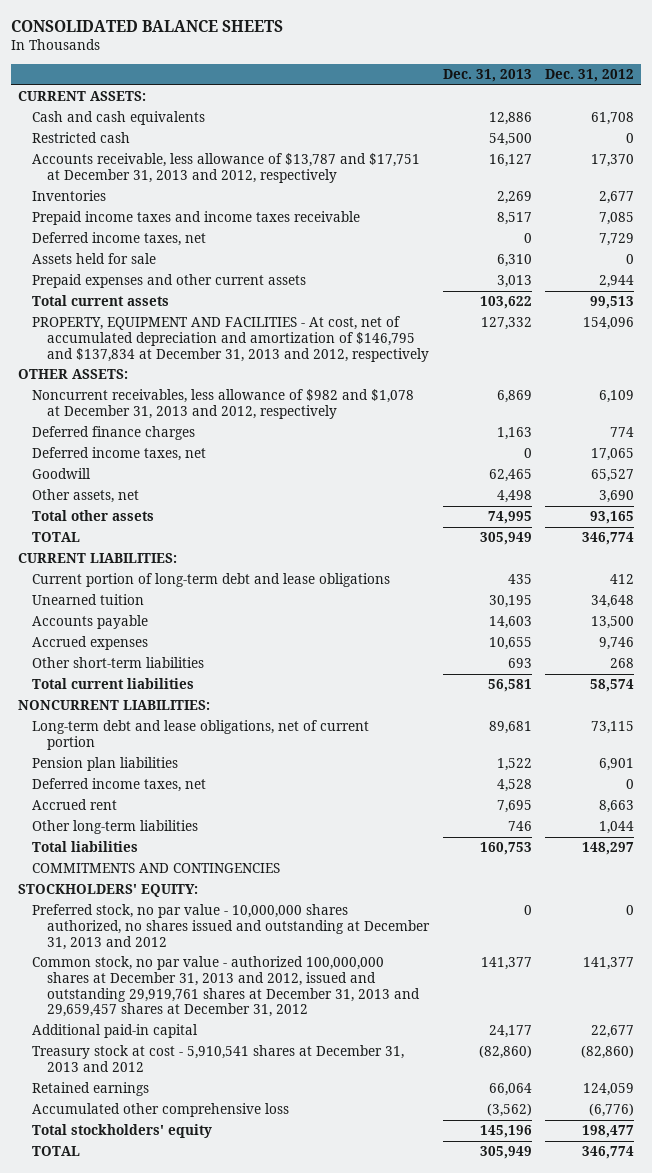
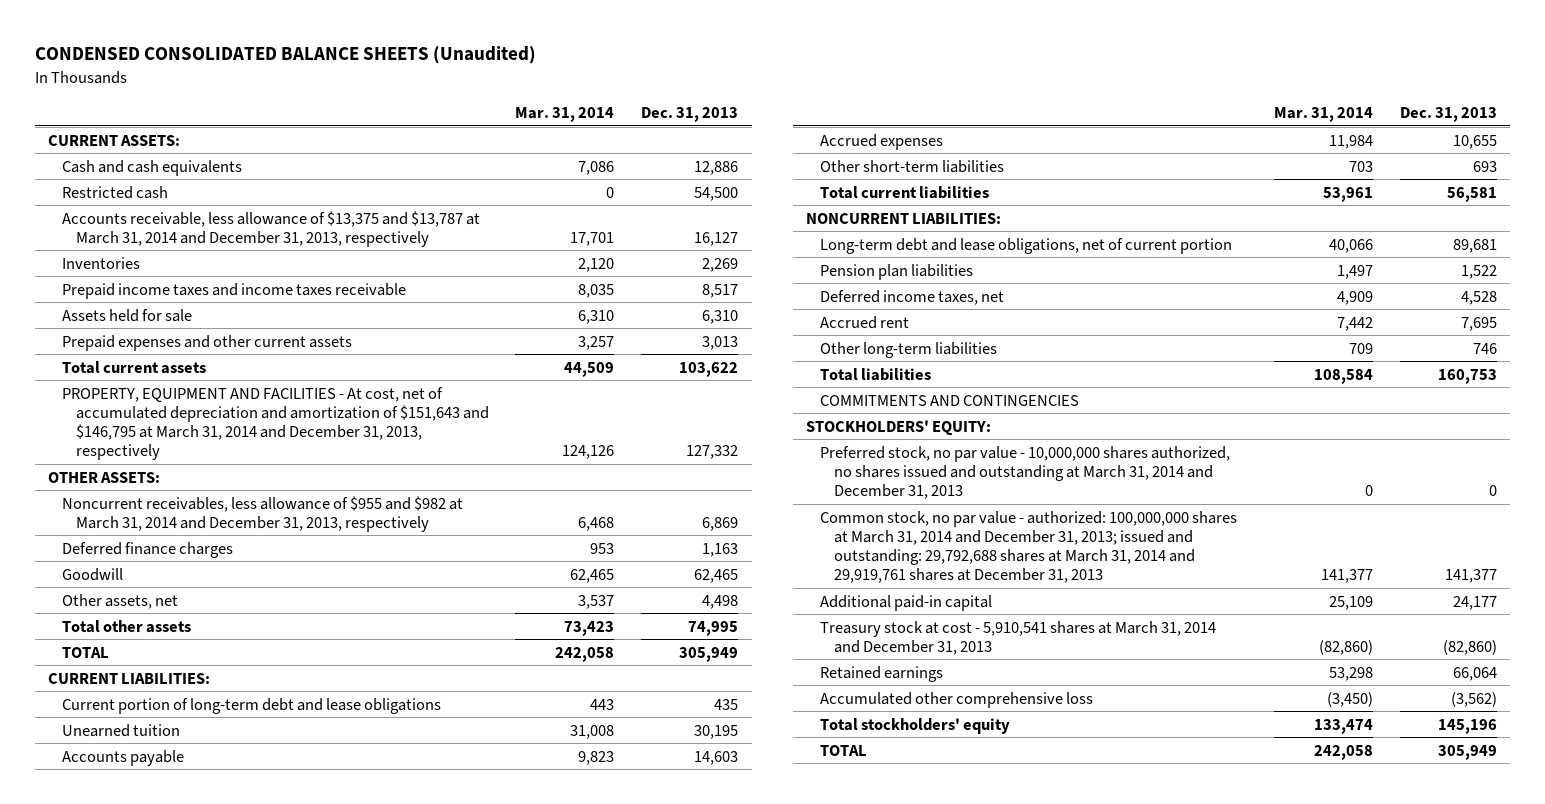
[10,20,283,33] CONSOLIDATED BALANCE SHEETS -> [34,46,536,65] CONDENSED CONSOLIDATED BALANCE SHEETS (Unaudited)
[545,69,635,83] Dec. 31, 2012 -> none
none -> [515,106,615,122] Mar. 31, 2014
[32,153,421,183] Accounts receivable, less allowance of $13,787 and $17,751 at December 31, 2013 and 2012, respectively -> [61,210,480,247] Accounts receivable, less allowance of $13,375 and $13,787 at March 31, 2014 and December 31, 2013, respectively
[32,232,207,247] Deferred income taxes, net -> none
[32,316,429,362] PROPERTY, EQUIPMENT AND FACILITIES - At cost, net of accumulated depreciation and amortization of $146,795 and $137,834 at December 31, 2013 and 2012, respectively -> [61,386,489,461] PROPERTY, EQUIPMENT AND FACILITIES - At cost, net of accumulated depreciation and amortization of $151,643 and $146,795 at March 31, 2014 and December 31, 2013, respectively
[32,389,415,419] Noncurrent receivables, less allowance of $982 and $1,078 at December 31, 2013 and 2012, respectively -> [61,495,463,532] Noncurrent receivables, less allowance of $955 and $982 at March 31, 2014 and December 31, 2013, respectively
[32,447,207,462] Deferred income taxes, net -> none
[32,904,430,950] Preferred stock, no par value - 10,000,000 shares authorized, no shares issued and outstanding at December 31, 2013 and 2012 -> [820,445,1231,500] Preferred stock, no par value - 10,000,000 shares authorized, no shares issued and outstanding at March 31, 2014 and December 31, 2013
[32,956,420,1018] Common stock, no par value - authorized 100,000,000 shares at December 31, 2013 and 2012, issued and outstanding 29,919,761 shares at December 31, 2013 and 29,659,457 shares at December 31, 2012 -> [820,510,1238,584] Common stock, no par value - authorized: 100,000,000 shares at March 31, 2014 and December 31, 2013; issued and outstanding: 29,792,688 shares at March 31, 2014 and 29,919,761 shares at December 31, 2013
[32,1045,405,1072] Treasury stock at cost - 5,910,541 shares at December 31, 2013 and 2012 -> [820,620,1217,655] Treasury stock at cost - 5,910,541 shares at March 31, 2014 and December 31, 2013

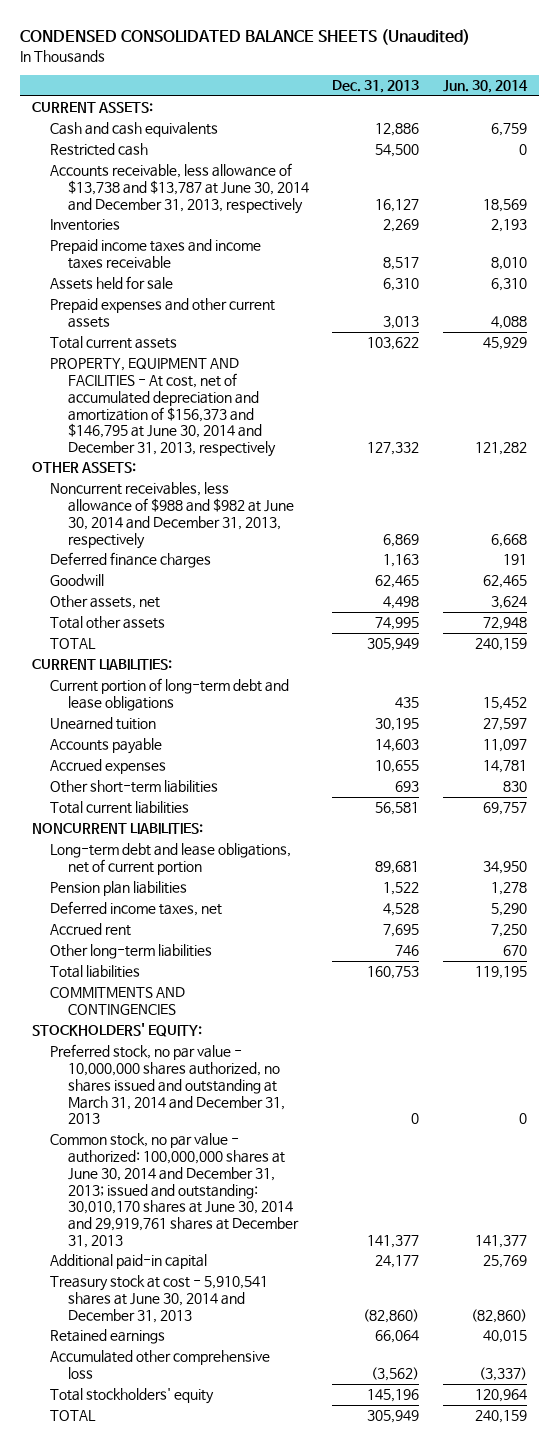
[515,106,615,122] Mar. 31, 2014 -> none
none -> [442,80,528,94] Jun. 30, 2014
[61,210,480,247] Accounts receivable, less allowance of $13,375 and $13,787 at March 31, 2014 and December 31, 2013, respectively -> [49,163,309,214] Accounts receivable, less allowance of $13,738 and $13,787 at June 30, 2014 and December 31, 2013, respectively
[61,386,489,461] PROPERTY, EQUIPMENT AND FACILITIES - At cost, net of accumulated depreciation and amortization of $151,643 and $146,795 at March 31, 2014 and December 31, 2013, respectively -> [49,358,276,457] PROPERTY, EQUIPMENT AND FACILITIES - At cost, net of accumulated depreciation and amortization of $156,373 and $146,795 at June 30, 2014 and December 31, 2013, respectively
[61,495,463,532] Noncurrent receivables, less allowance of $955 and $982 at March 31, 2014 and December 31, 2013, respectively -> [49,482,294,549] Noncurrent receivables, less allowance of $988 and $982 at June 30, 2014 and December 31, 2013, respectively
[820,510,1238,584] Common stock, no par value - authorized: 100,000,000 shares at March 31, 2014 and December 31, 2013; issued and outstanding: 29,792,688 shares at March 31, 2014 and 29,919,761 shares at December 31, 2013 -> [49,1133,299,1248] Common stock, no par value - authorized: 100,000,000 shares at June 30, 2014 and December 31, 2013; issued and outstanding: 30,010,170 shares at June 30, 2014 and 29,919,761 shares at December 31, 2013
[820,620,1217,655] Treasury stock at cost - 5,910,541 shares at March 31, 2014 and December 31, 2013 -> [49,1275,268,1323] Treasury stock at cost - 5,910,541 shares at June 30, 2014 and December 31, 2013

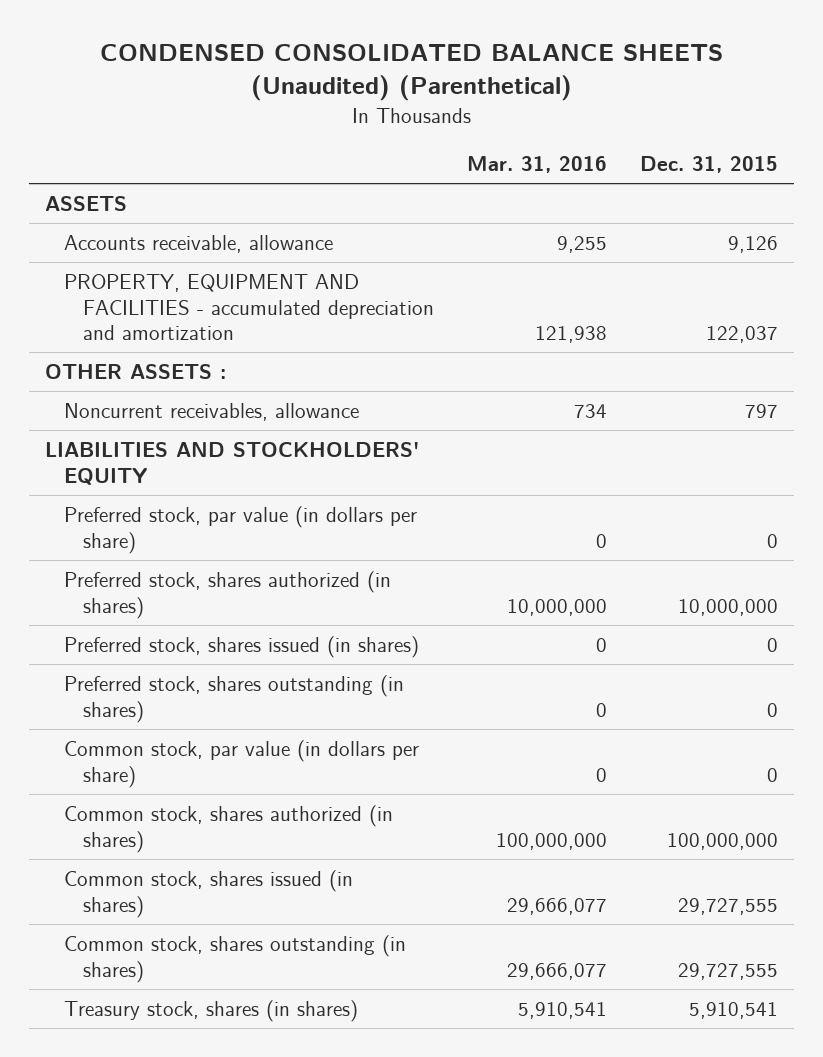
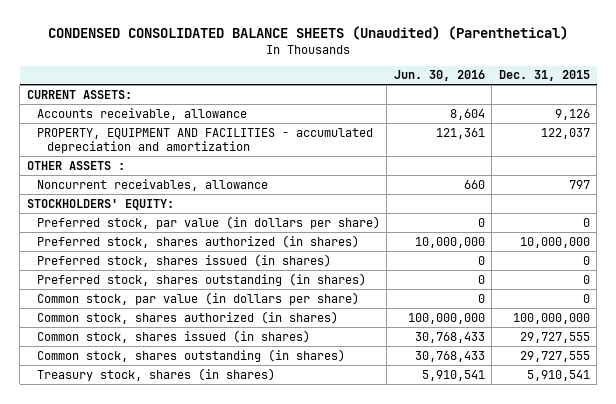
[467,155,608,173] Mar. 31, 2016 -> none
none -> [393,70,485,82] Jun. 30, 2016
[45,196,128,212] ASSETS -> [26,89,132,99] CURRENT ASSETS:
[45,442,420,485] LIABILITIES AND STOCKHOLDERS' EQUITY -> [26,198,174,210] STOCKHOLDERS' EQUITY:

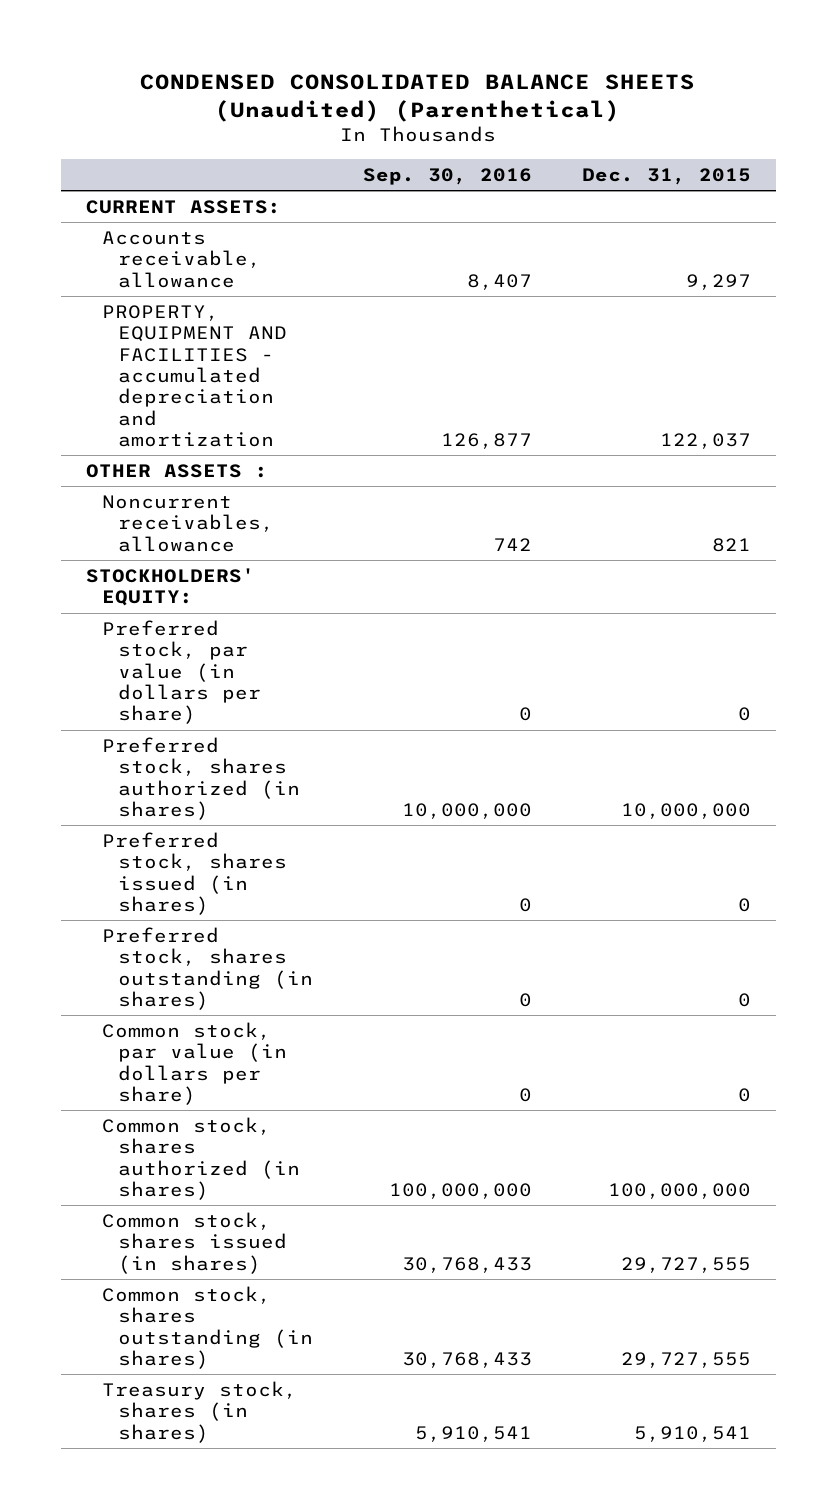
[393,70,485,82] Jun. 30, 2016 -> none
none -> [362,167,532,185] Sep. 30, 2016
[554,108,590,120] 9,126 -> [685,273,751,290] 9,297
[568,179,590,189] 797 -> [711,537,751,552] 821

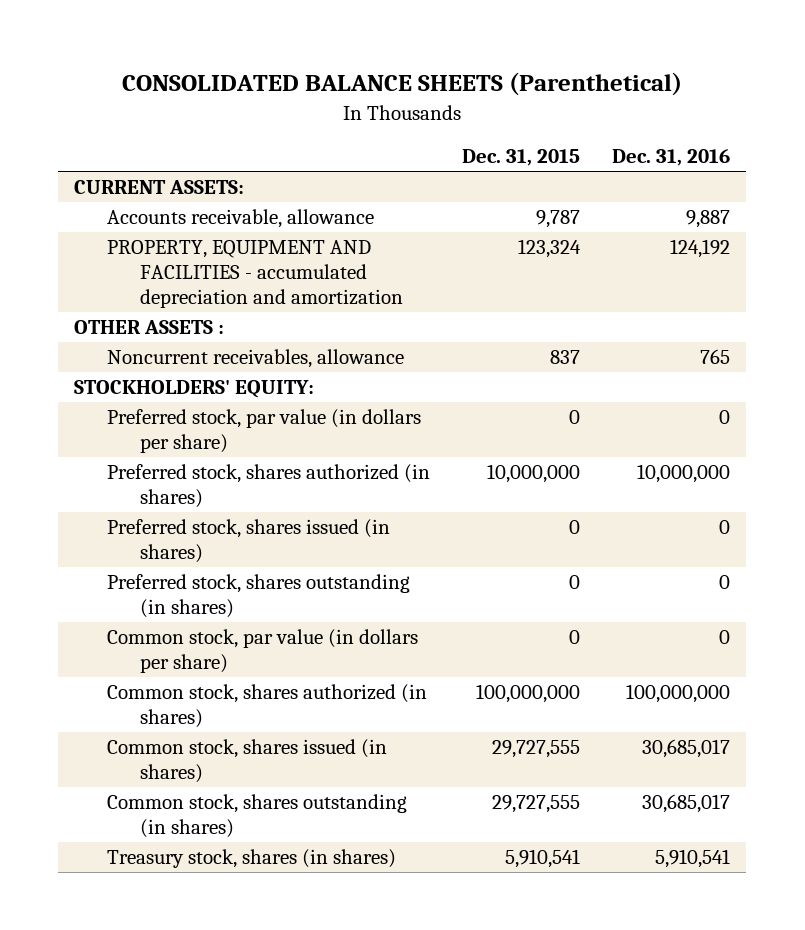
[140,74,696,122] CONDENSED CONSOLIDATED BALANCE SHEETS (Unaudited) (Parenthetical) -> [122,72,683,97] CONSOLIDATED BALANCE SHEETS (Parenthetical)
[362,167,532,185] Sep. 30, 2016 -> none
none -> [612,149,731,167] Dec. 31, 2016
[685,273,751,290] 9,297 -> [536,210,581,229] 9,787
[659,433,751,450] 122,037 -> [518,239,582,259] 123,324
[711,537,751,552] 821 -> [550,350,581,365] 837

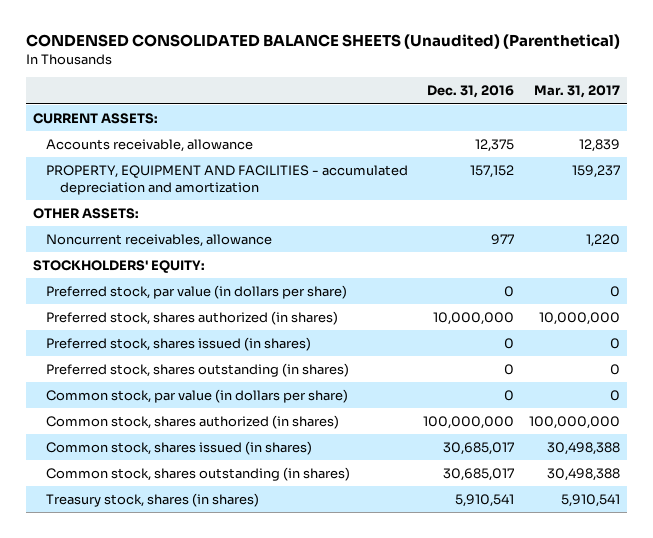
[122,72,683,97] CONSOLIDATED BALANCE SHEETS (Parenthetical) -> [25,34,620,50] CONDENSED CONSOLIDATED BALANCE SHEETS (Unaudited) (Parenthetical)
[462,149,581,167] Dec. 31, 2015 -> none
none -> [533,85,620,99] Mar. 31, 2017
[686,210,731,229] 9,887 -> [475,138,515,152] 12,375
[670,239,731,259] 124,192 -> [470,164,515,178] 157,152
[74,320,225,335] OTHER ASSETS : -> [33,207,140,219] OTHER ASSETS:
[700,349,731,365] 765 -> [491,233,515,245] 977

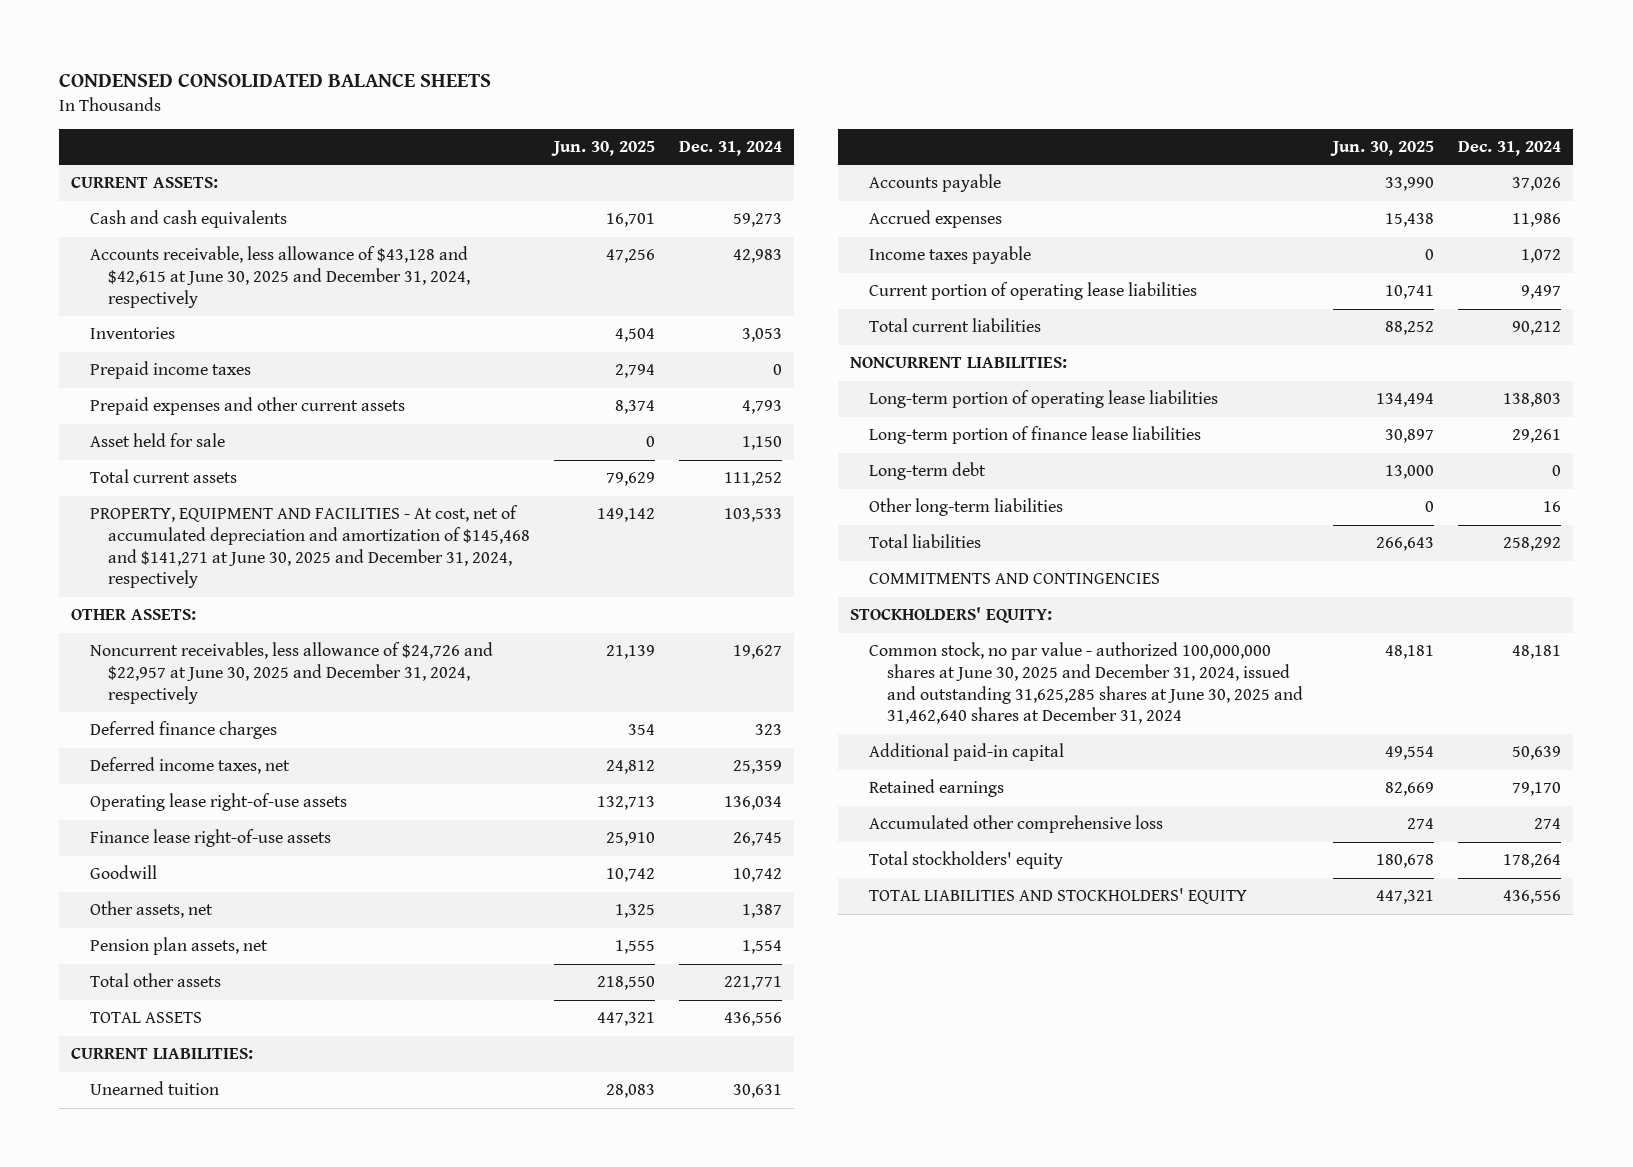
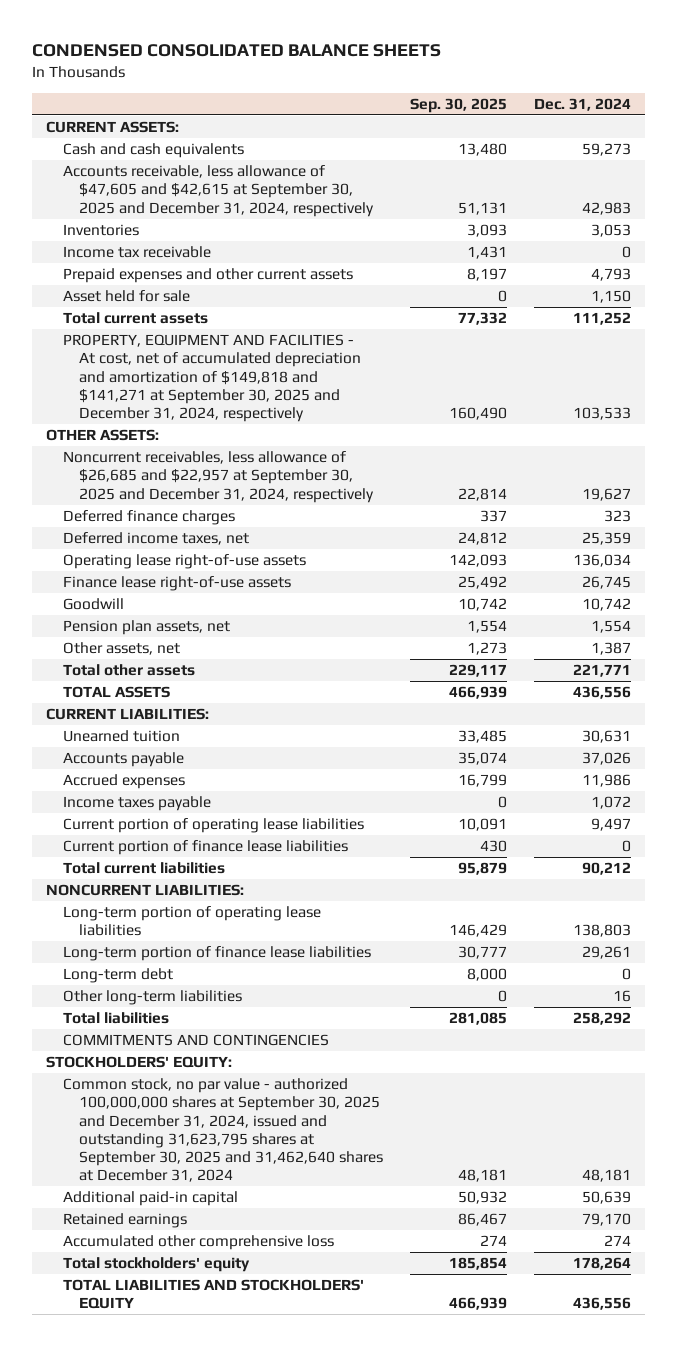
[551,140,656,156] Jun. 30, 2025 -> none
none -> [410,97,508,113] Sep. 30, 2025
[89,246,471,308] Accounts receivable, less allowance of $43,128 and $42,615 at June 30, 2025 and December 31, 2024, respectively -> [62,165,375,217] Accounts receivable, less allowance of $47,605 and $42,615 at September 30, 2025 and December 31, 2024, respectively
[89,361,251,380] Prepaid income taxes -> [62,246,211,259] Income tax receivable
[89,505,531,589] PROPERTY, EQUIPMENT AND FACILITIES - At cost, net of accumulated depreciation and amortization of $145,468 and $141,271 at June 30, 2025 and December 31, 2024, respectively -> [62,334,362,423] PROPERTY, EQUIPMENT AND FACILITIES - At cost, net of accumulated depreciation and amortization of $149,818 and $141,271 at September 30, 2025 and December 31, 2024, respectively
[89,642,493,704] Noncurrent receivables, less allowance of $24,726 and $22,957 at June 30, 2025 and December 31, 2024, respectively -> [62,451,375,503] Noncurrent receivables, less allowance of $26,685 and $22,957 at September 30, 2025 and December 31, 2024, respectively
[89,901,213,919] Other assets, net -> [62,642,180,656] Other assets, net
none -> [62,840,348,856] Current portion of finance lease liabilities
[868,642,1304,725] Common stock, no par value - authorized 100,000,000 shares at June 30, 2025 and December 31, 2024, issued and outstanding 31,625,285 shares at June 30, 2025 and 31,462,640 shares at December 31, 2024 -> [62,1078,384,1183] Common stock, no par value - authorized 100,000,000 shares at September 30, 2025 and December 31, 2024, issued and outstanding 31,623,795 shares at September 30, 2025 and 31,462,640 shares at December 31, 2024

